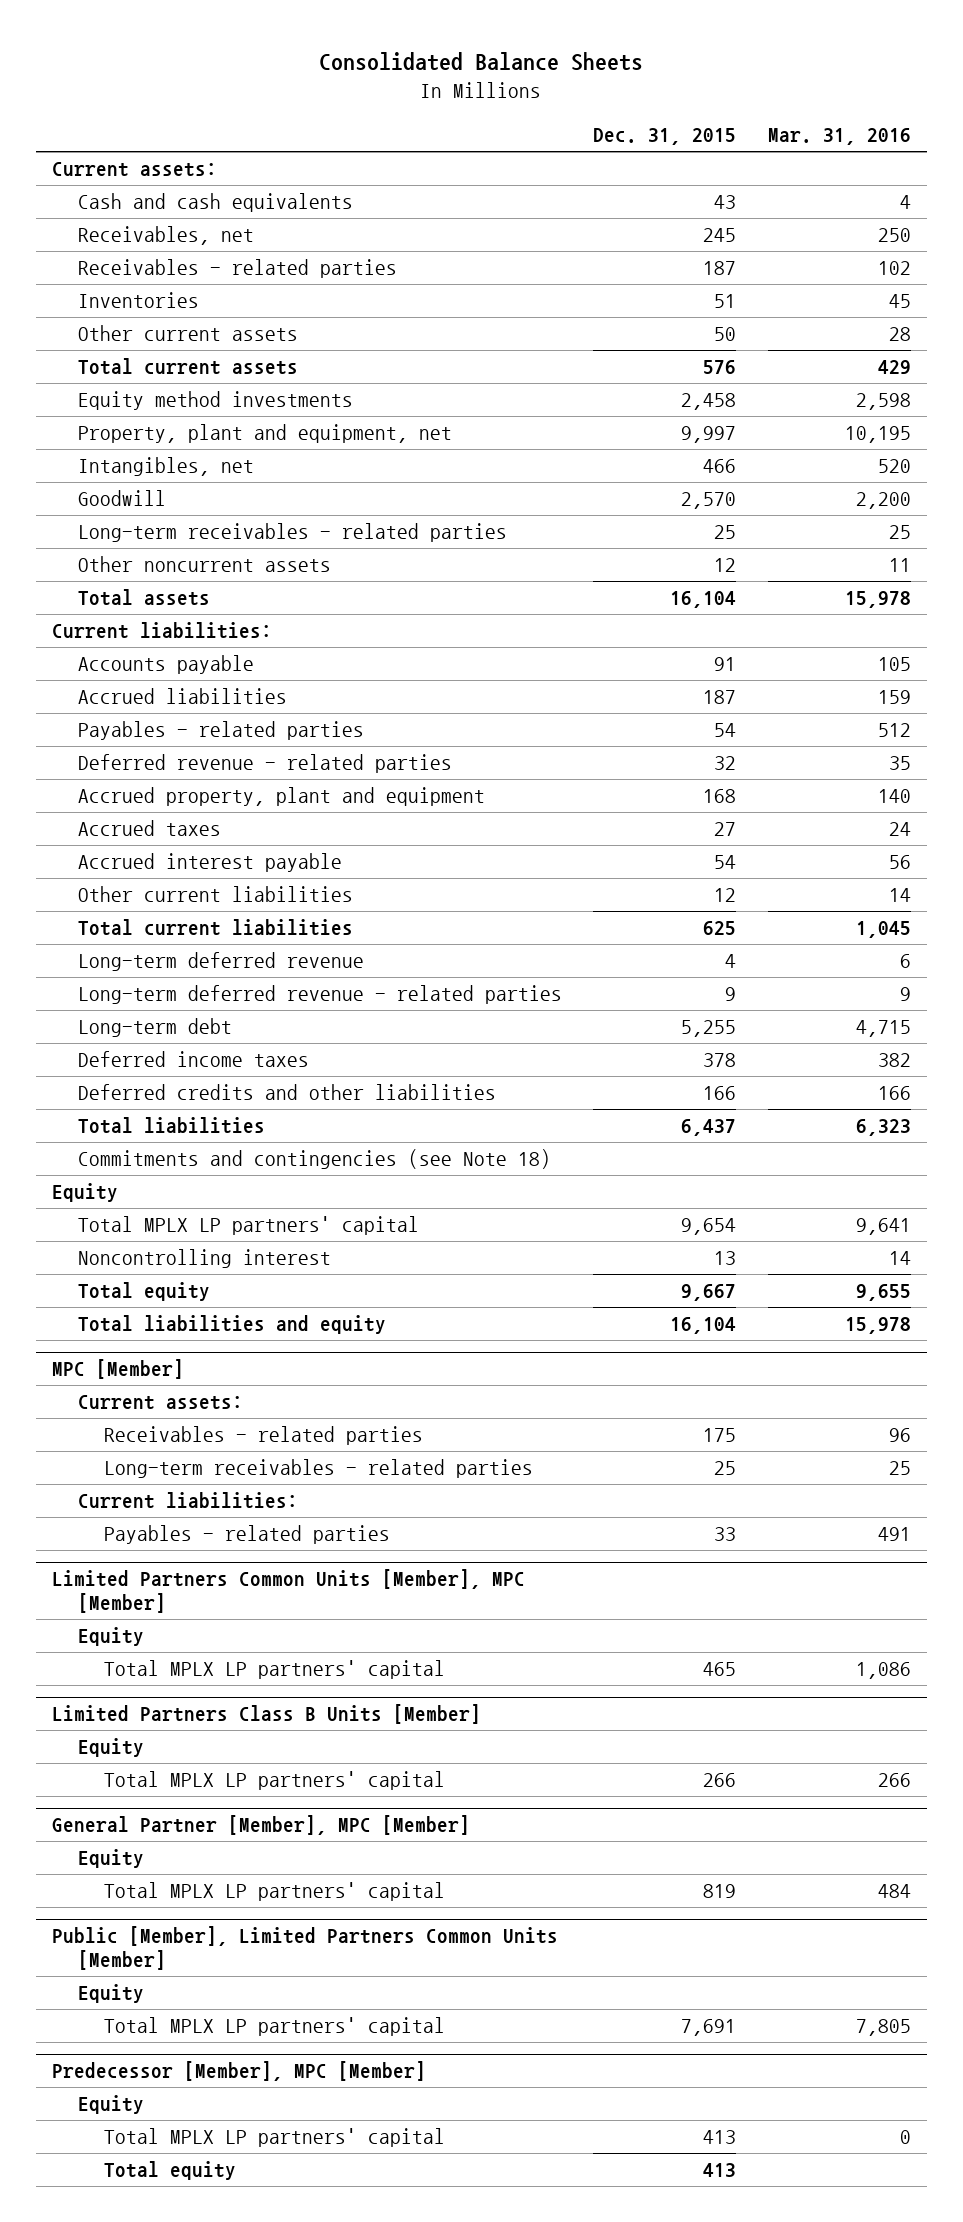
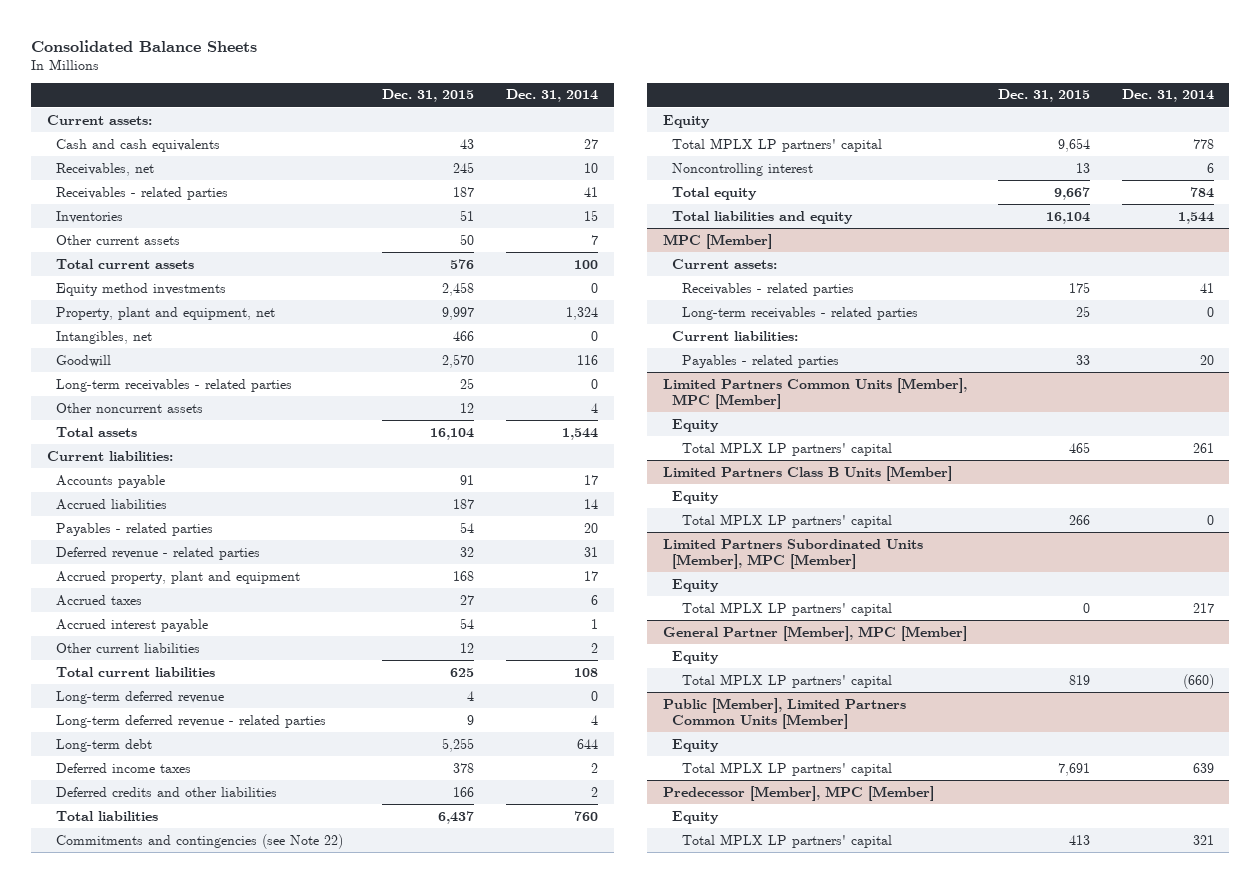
[767,128,911,146] Mar. 31, 2016 -> none
none -> [505,89,598,103] Dec. 31, 2014
[77,1149,551,1170] Commitments and contingencies (see Note 18) -> [56,833,344,849] Commitments and contingencies (see Note 22)
none -> [662,538,923,569] Limited Partners Subordinated Units [Member], MPC [Member]
none -> [672,578,720,592] Equity
none -> [681,601,892,616] Total MPLX LP partners' capital
[103,2161,236,2181] Total equity -> none

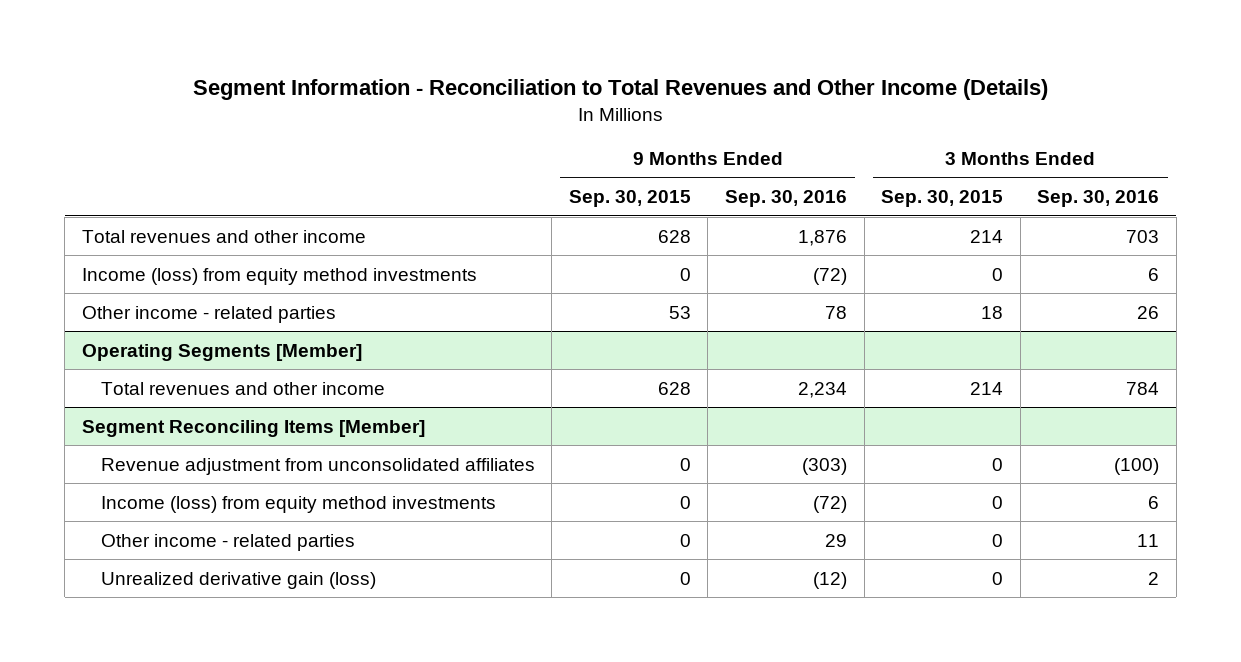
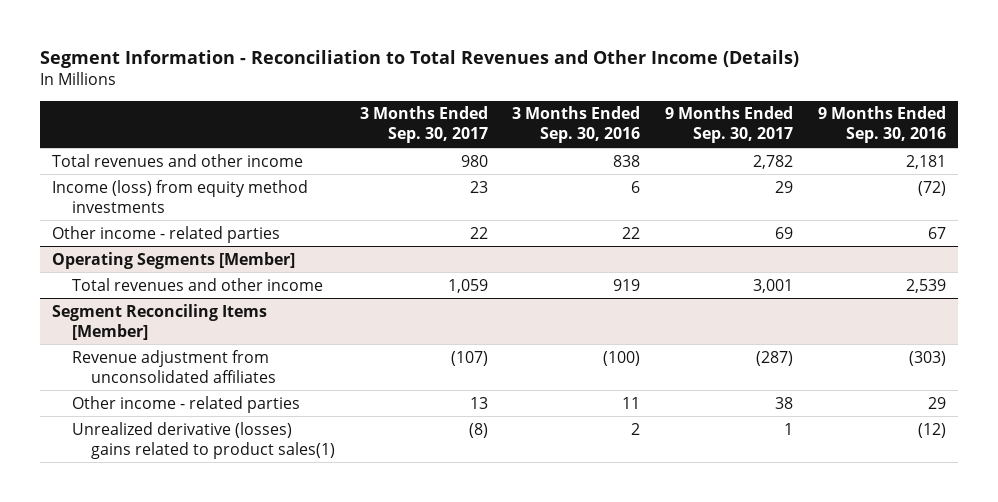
[568,190,691,208] Sep. 30, 2015 -> none
[881,190,1004,208] Sep. 30, 2015 -> none
none -> [359,106,488,144] 3 Months Ended Sep. 30, 2017
none -> [665,106,794,144] 9 Months Ended Sep. 30, 2017
[797,229,847,246] 1,876 -> [905,154,946,169] 2,181
[1126,229,1160,243] 703 -> [613,154,641,167] 838
[824,305,847,319] 78 -> [927,226,946,239] 67
[1137,305,1160,319] 26 -> [622,226,641,239] 22
[797,381,847,398] 2,234 -> [905,278,946,293] 2,539
[1126,381,1160,395] 784 -> [613,278,641,291] 919
[100,495,496,513] Income (loss) from equity method investments -> none
[100,571,376,589] Unrealized derivative gain (loss) -> [71,421,335,459] Unrealized derivative (losses) gains related to product sales(1)

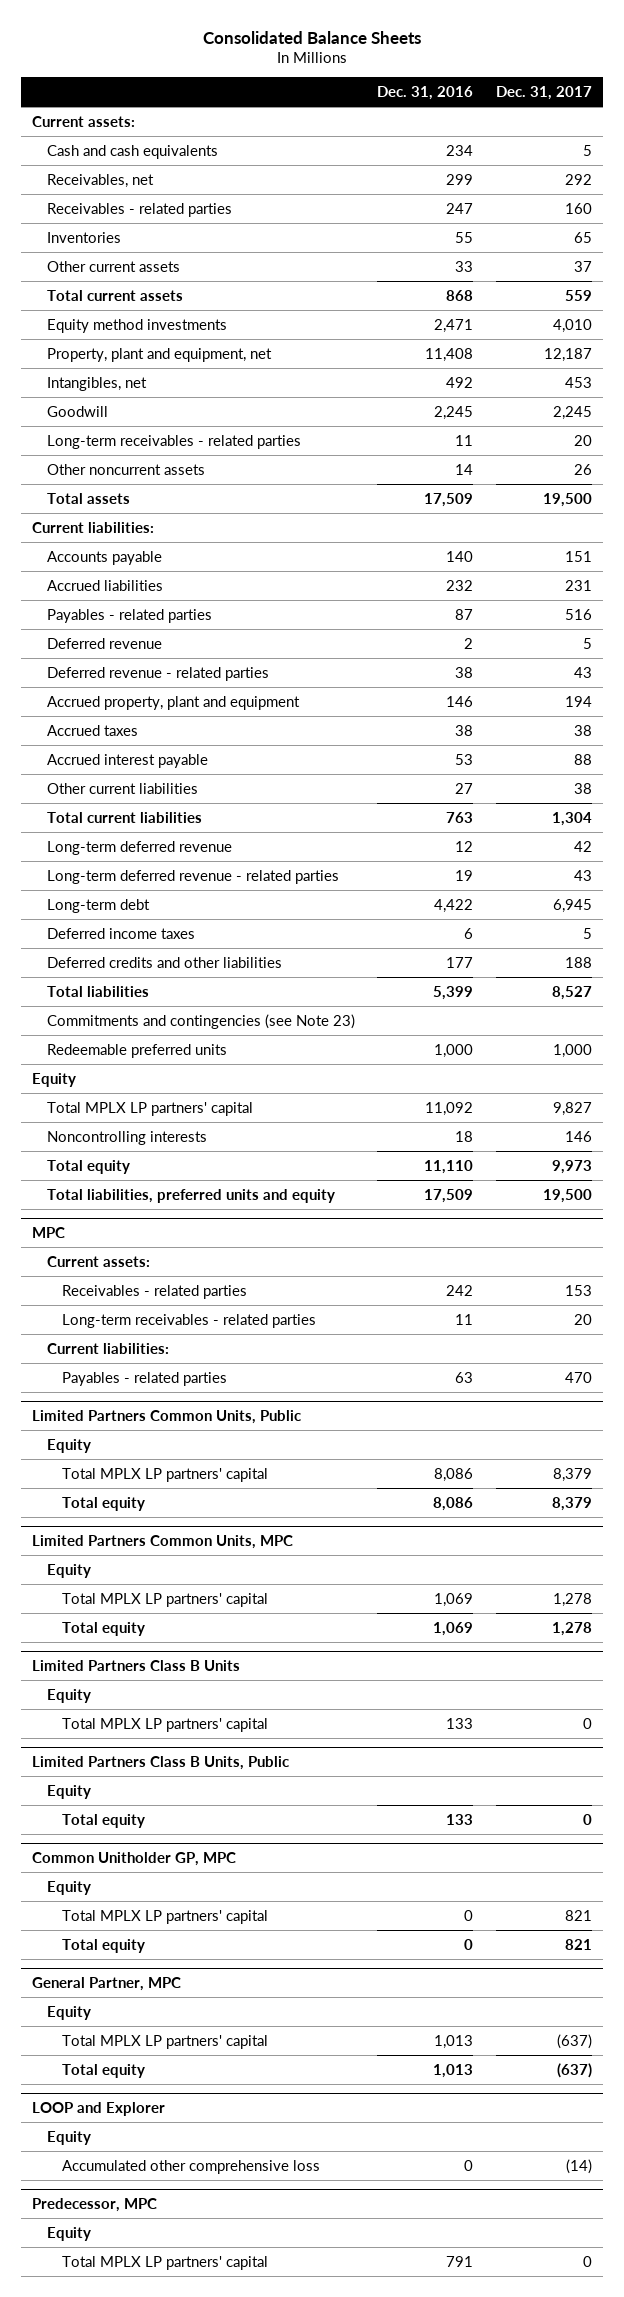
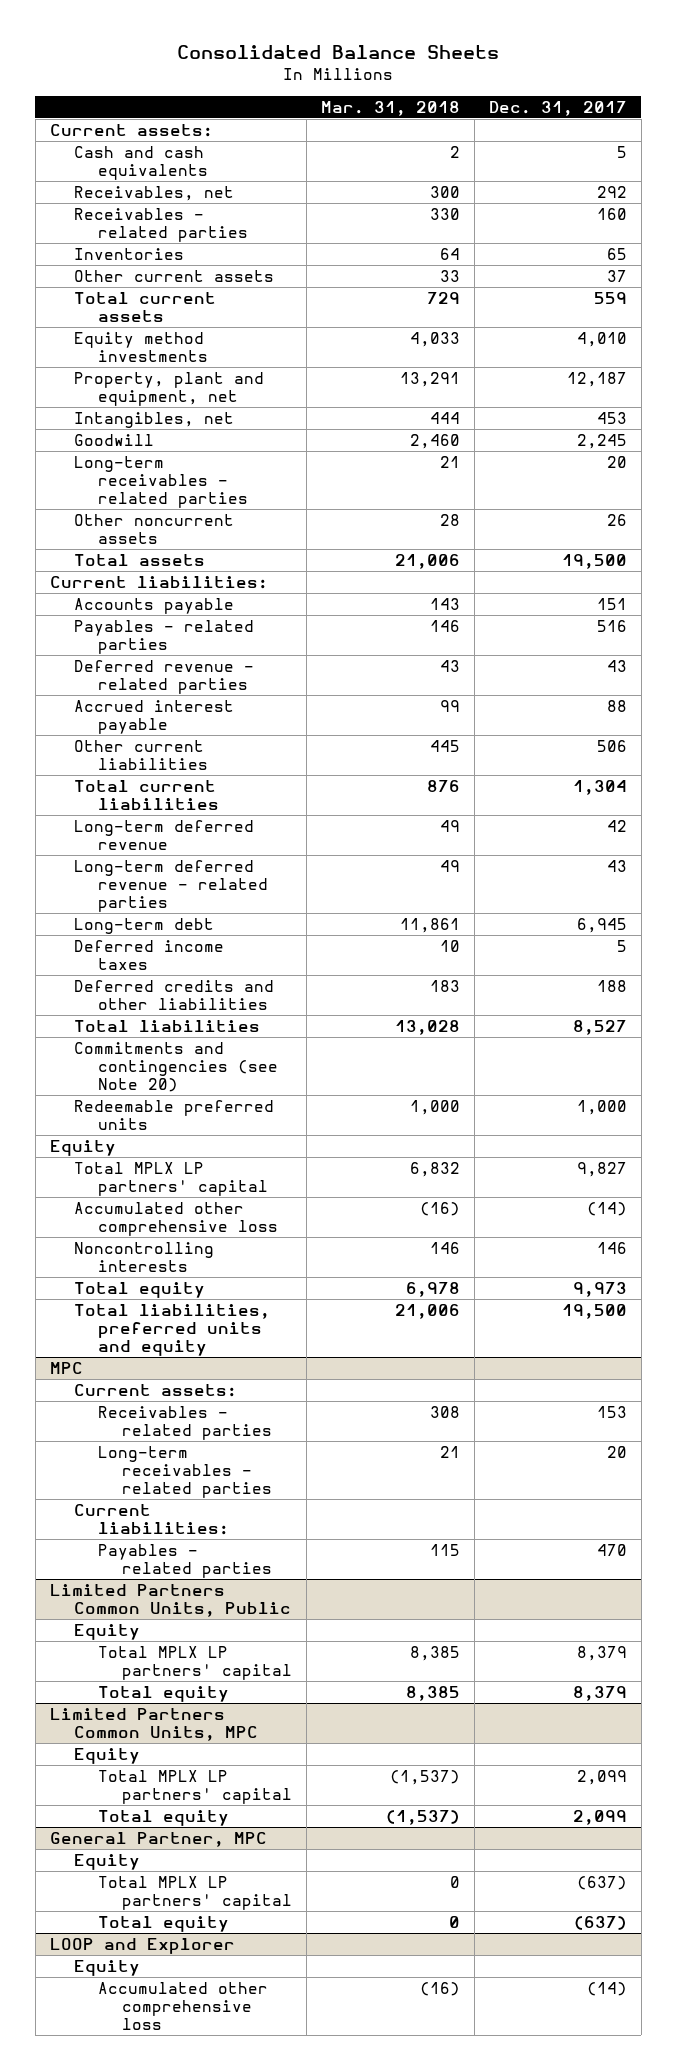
[377,86,474,101] Dec. 31, 2016 -> none
none -> [320,100,460,116] Mar. 31, 2018
[47,579,164,591] Accrued liabilities -> none
[47,637,163,649] Deferred revenue -> none
[47,695,301,710] Accrued property, plant and equipment -> none
[47,724,139,736] Accrued taxes -> none
[573,782,592,794] 38 -> [596,739,627,752] 506
[47,1013,356,1029] Commitments and contingencies (see Note 23) -> [73,1041,278,1092] Commitments and contingencies (see Note 20)
none -> [73,1201,278,1236] Accumulated other comprehensive loss
[32,1659,241,1671] Limited Partners Class B Units -> none
[47,1688,92,1703] Equity -> none
[62,1717,269,1732] Total MPLX LP partners' capital -> none
[32,1755,290,1770] Limited Partners Class B Units, Public -> none
[47,1784,92,1799] Equity -> none
[62,1813,146,1828] Total equity -> none
[32,1851,237,1866] Common Unitholder GP, MPC -> none
[47,1880,92,1895] Equity -> none
[62,1909,269,1924] Total MPLX LP partners' capital -> none
[62,1938,146,1953] Total equity -> none
[552,1592,592,1607] 1,278 -> [576,1769,627,1785] 2,099
[551,1621,592,1636] 1,278 -> [572,1809,627,1825] 2,099
[32,2197,158,2212] Predecessor, MPC -> none
[47,2226,92,2241] Equity -> none
[62,2255,269,2270] Total MPLX LP partners' capital -> none

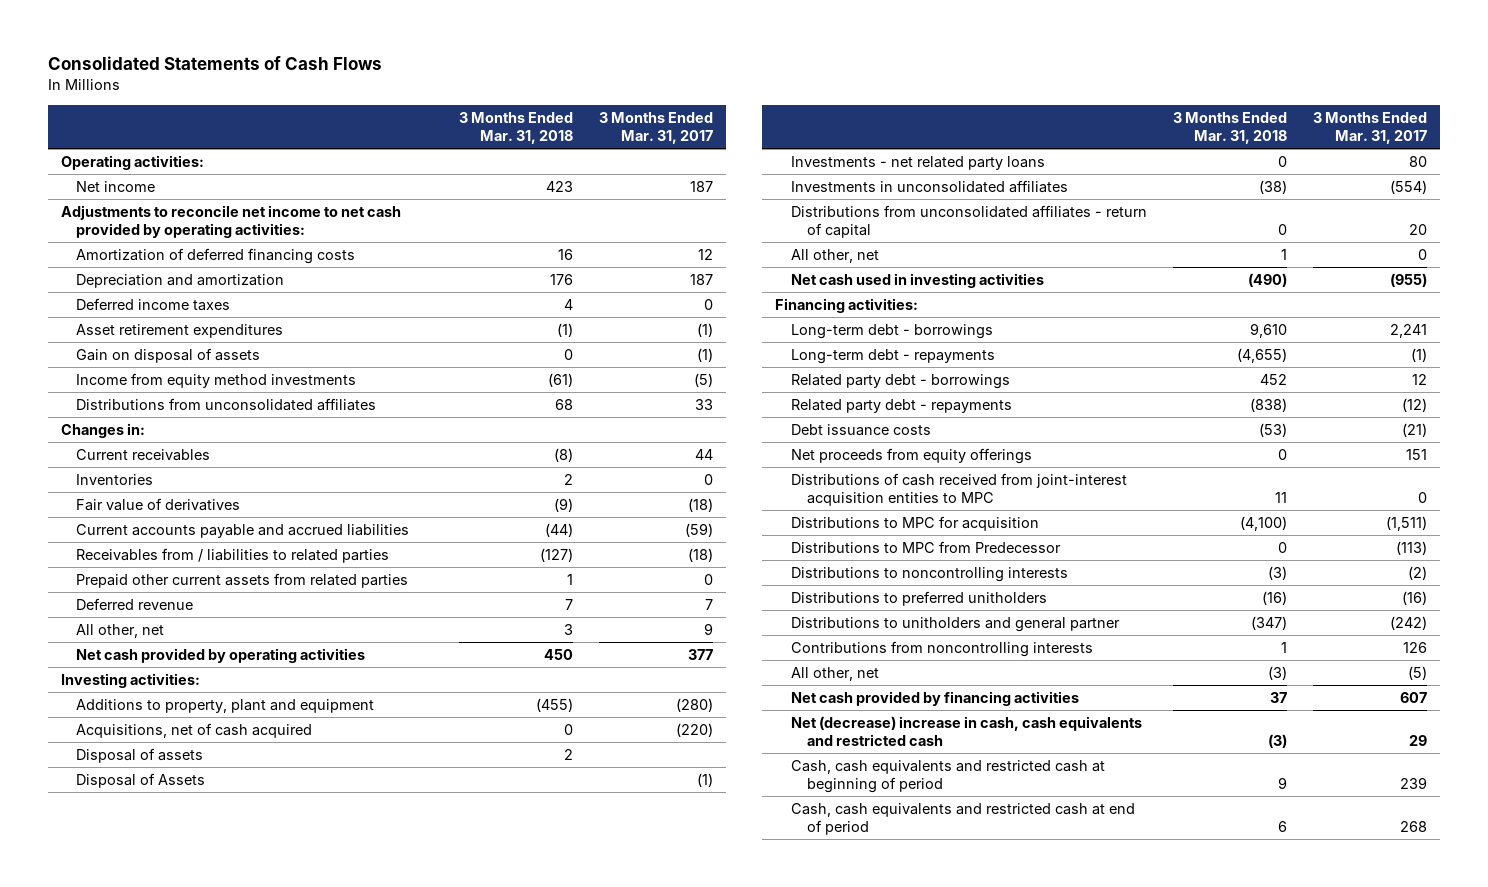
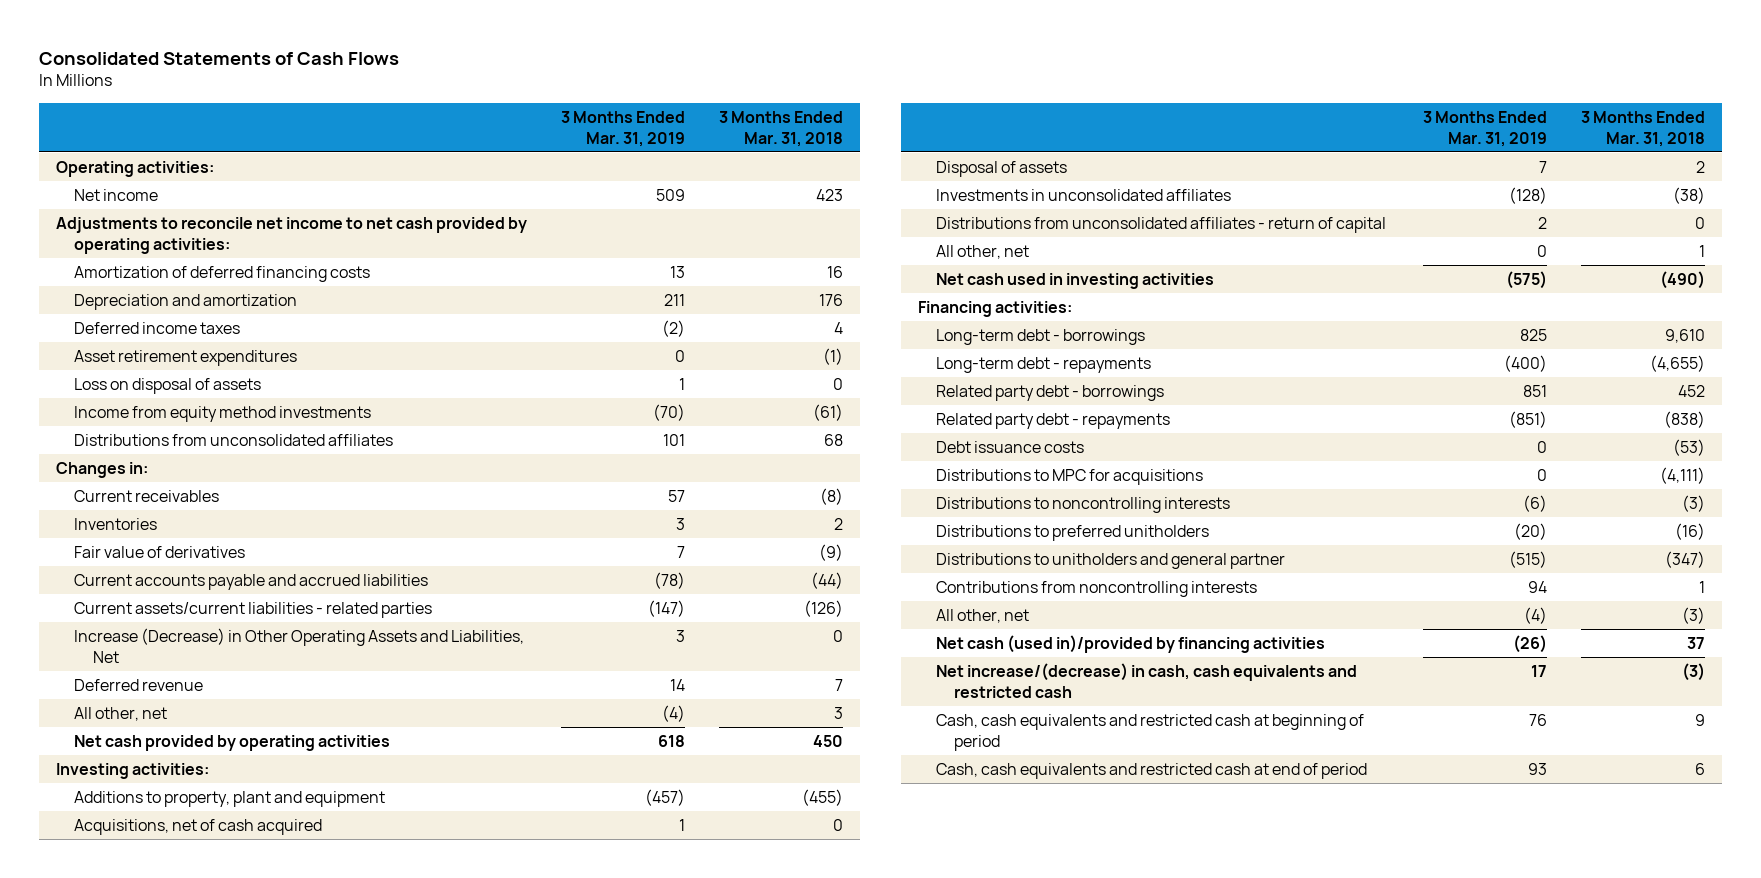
[598,111,713,144] 3 Months Ended Mar. 31, 2017 -> none
none -> [561,110,686,147] 3 Months Ended Mar. 31, 2019
[76,347,261,363] Gain on disposal of assets -> [74,377,262,394] Loss on disposal of assets
[76,572,409,588] Prepaid other current assets from related parties -> none
[76,547,390,563] Receivables from / liabilities to related parties -> [74,601,433,618] Current assets/current liabilities - related parties
[539,547,573,562] (127) -> [804,599,844,617] (126)
none -> [74,627,525,663] Increase (Decrease) in Other Operating Assets and Liabilities, Net
[76,772,206,788] Disposal of Assets -> none
[790,155,1045,170] Investments - net related party loans -> none
[790,447,1032,464] Net proceeds from equity offerings -> none
[790,472,1127,507] Distributions of cash received from joint-interest acquisition entities to MPC -> none
[790,540,1061,553] Distributions to MPC from Predecessor -> none
[790,515,1039,531] Distributions to MPC for acquisition -> [936,468,1204,485] Distributions to MPC for acquisitions
[1239,515,1287,531] (4,100) -> [1659,466,1705,484] (4,111)
[790,690,1079,706] Net cash provided by financing activities -> [936,634,1326,653] Net cash (used in)/provided by financing activities
[790,715,1142,747] Net (decrease) increase in cash, cash equivalents and restricted cash -> [936,662,1358,698] Net increase/(decrease) in cash, cash equivalents and restricted cash

